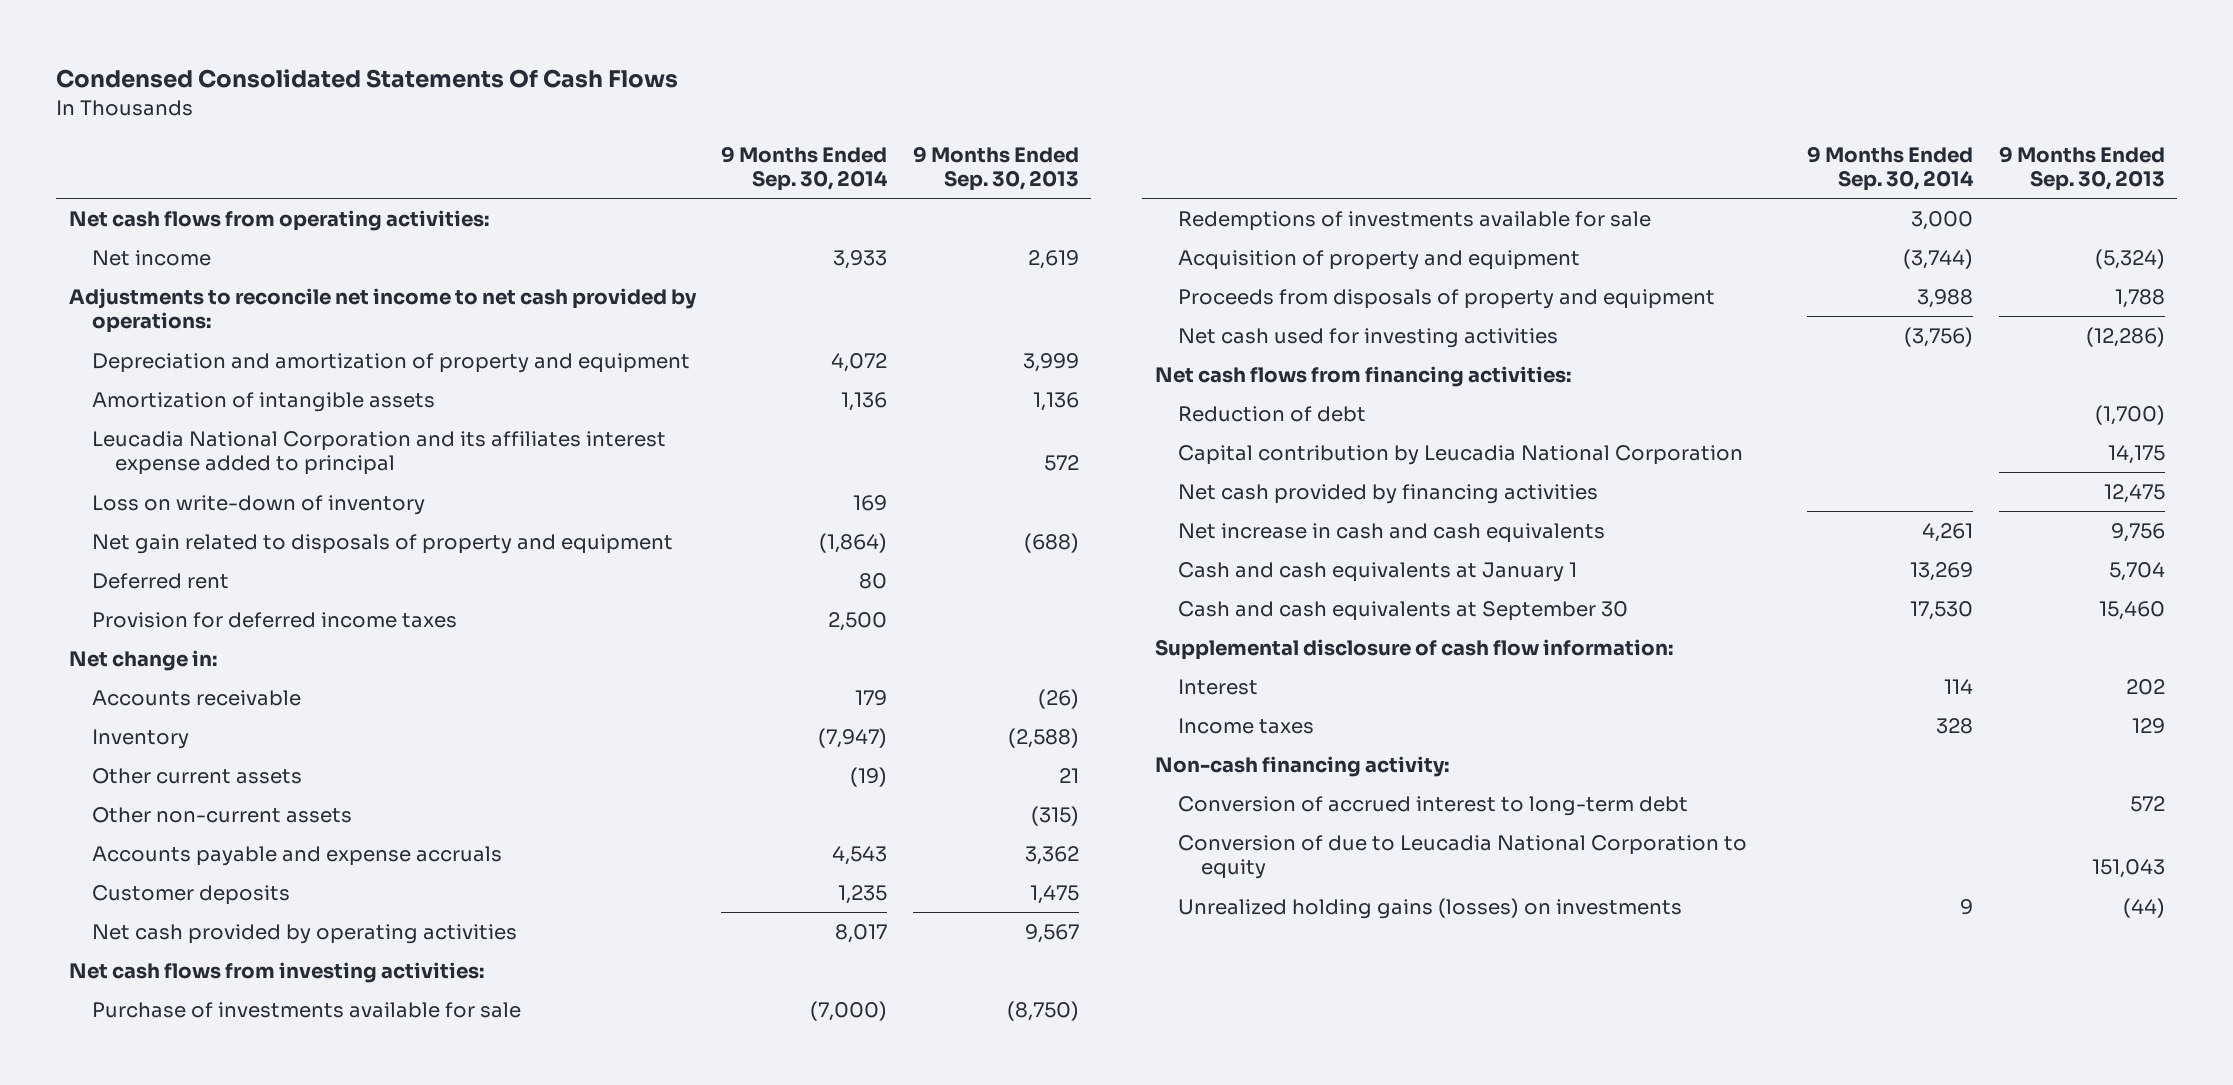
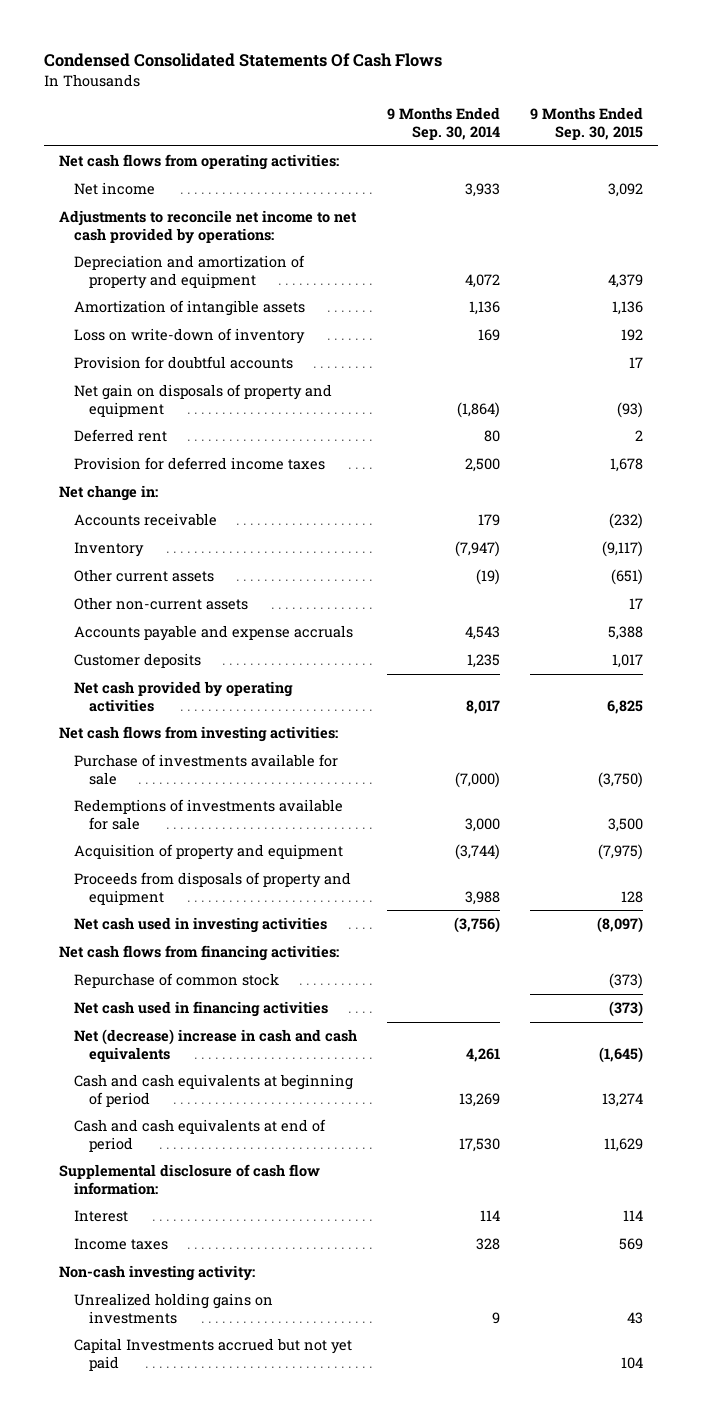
[912,145,1079,192] 9 Months Ended Sep. 30, 2013 -> none
none -> [530,107,644,140] 9 Months Ended Sep. 30, 2015
[91,430,666,476] Leucadia National Corporation and its affiliates interest expense added to principal -> none
none -> [73,356,293,370] Provision for doubtful accounts
[91,533,673,554] Net gain related to disposals of property and equipment -> [73,384,332,417] Net gain on disposals of property and equipment
[1177,327,1558,348] Net cash used for investing activities -> [73,917,327,934] Net cash used in investing activities
[1177,405,1366,422] Reduction of debt -> none
[1177,444,1743,465] Capital contribution by Leucadia National Corporation -> none
none -> [73,973,279,989] Repurchase of common stock
[1177,483,1598,504] Net cash provided by financing activities -> [73,1001,328,1018] Net cash used in financing activities
[1177,522,1605,543] Net increase in cash and cash equivalents -> [73,1029,357,1062] Net (decrease) increase in cash and cash equivalents
[1177,561,1577,582] Cash and cash equivalents at January 1 -> [73,1074,353,1107] Cash and cash equivalents at beginning of period
[1177,600,1628,621] Cash and cash equivalents at September 30 -> [73,1119,326,1152] Cash and cash equivalents at end of period
[1177,795,1688,816] Conversion of accrued interest to long-term debt -> none
[1177,834,1747,880] Conversion of due to Leucadia National Corporation to equity -> none
[1154,755,1449,777] Non-cash financing activity: -> [58,1265,255,1282] Non-cash investing activity:
[1177,897,1682,919] Unrealized holding gains (losses) on investments -> [73,1293,273,1324] Unrealized holding gains on investments
none -> [73,1338,352,1371] Capital Investments accrued but not yet paid

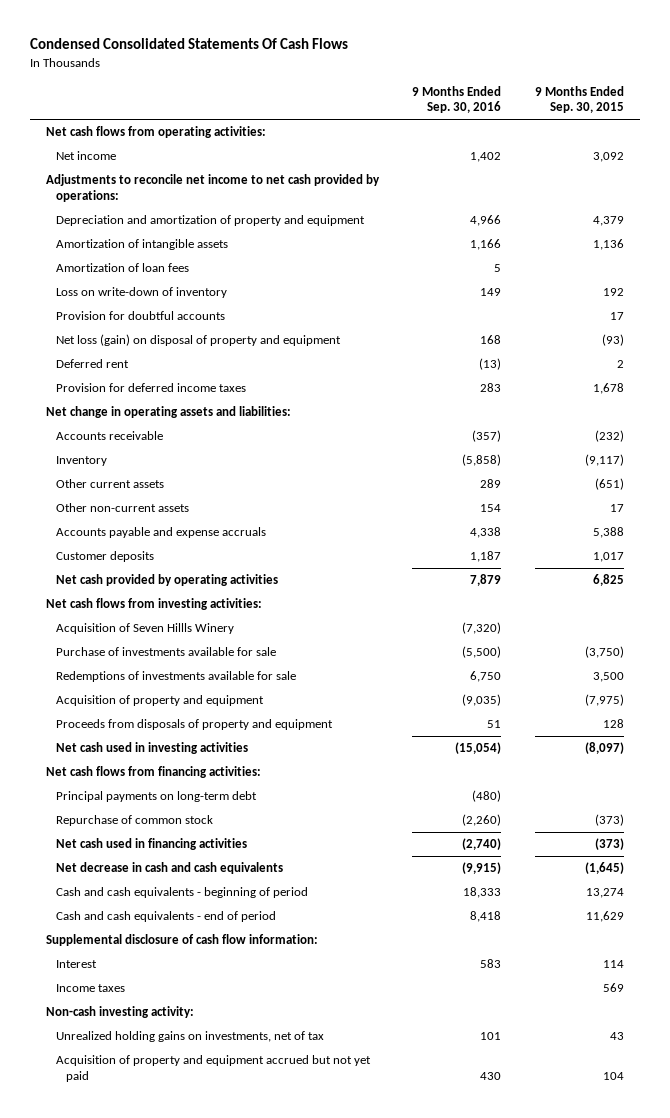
[387,107,501,140] 9 Months Ended Sep. 30, 2014 -> none
none -> [412,85,502,114] 9 Months Ended Sep. 30, 2016
none -> [56,263,190,273] Amortization of loan fees
[73,384,332,417] Net gain on disposals of property and equipment -> [56,334,342,347] Net loss (gain) on disposal of property and equipment
[58,485,158,502] Net change in: -> [46,406,292,419] Net change in operating assets and liabilities:
none -> [56,623,235,635] Acquisition of Seven Hillls Winery
none -> [56,791,258,803] Principal payments on long-term debt
[73,1029,357,1062] Net (decrease) increase in cash and cash equivalents -> [56,862,284,875] Net decrease in cash and cash equivalents
[73,1074,353,1107] Cash and cash equivalents at beginning of period -> [56,887,309,899] Cash and cash equivalents - beginning of period
[73,1119,326,1152] Cash and cash equivalents at end of period -> [56,911,277,923] Cash and cash equivalents - end of period
[73,1338,352,1371] Capital Investments accrued but not yet paid -> none
[73,1293,273,1324] Unrealized holding gains on investments -> [56,1031,325,1043] Unrealized holding gains on investments, net of tax
none -> [56,1055,372,1082] Acquisition of property and equipment accrued but not yet paid

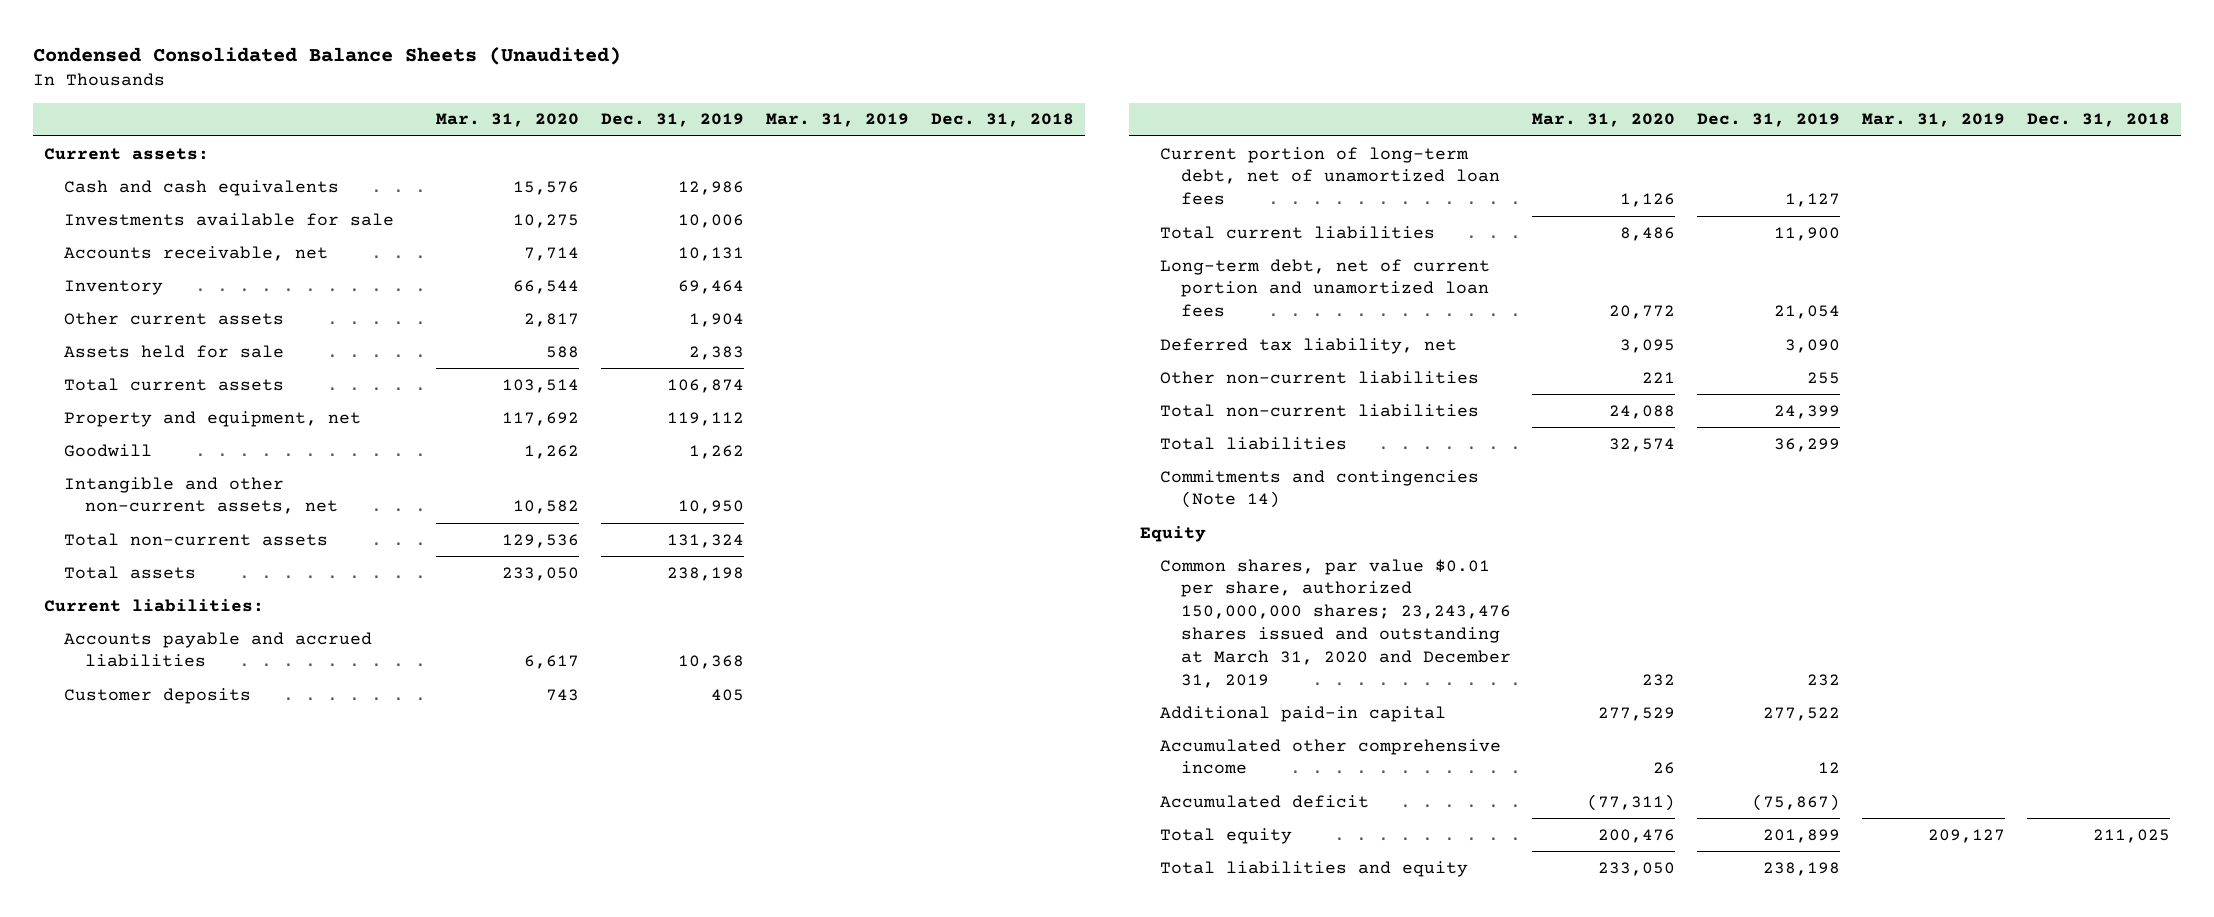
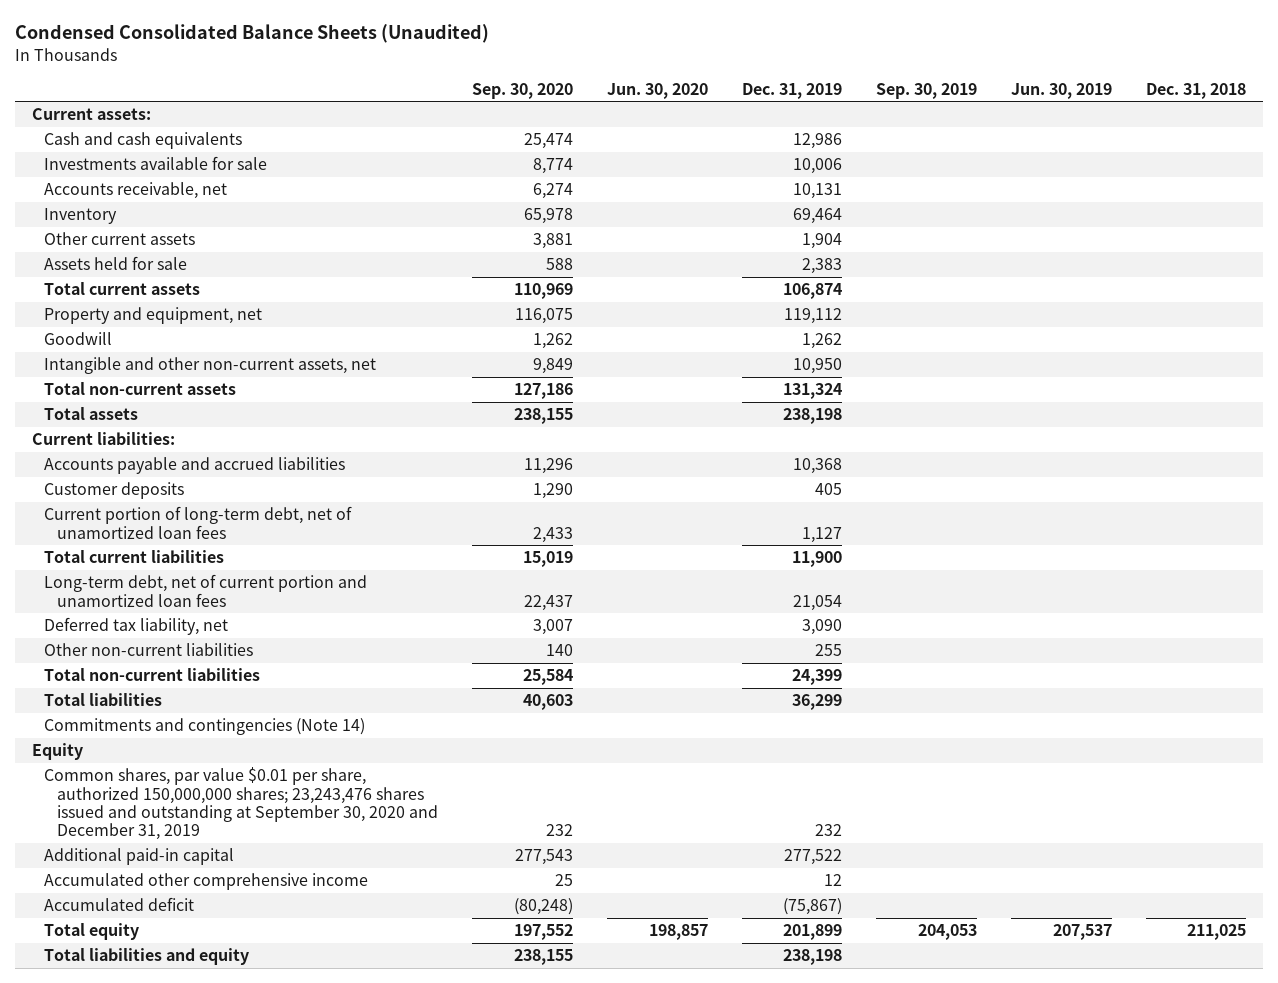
[436,113,580,128] Mar. 31, 2020 -> none
[766,113,910,128] Mar. 31, 2019 -> none
none -> [471,82,573,99] Sep. 30, 2020
none -> [606,82,708,99] Jun. 30, 2020
none -> [875,82,977,99] Sep. 30, 2019
none -> [1010,82,1112,99] Jun. 30, 2019
[1160,558,1511,688] Common shares, par value $0.01 per share, authorized 150,000,000 shares; 23,243,476 shares issued and outstanding at March 31, 2020 and December 31, 2019 -> [44,767,438,841] Common shares, par value $0.01 per share, authorized 150,000,000 shares; 23,243,476 shares issued and outstanding at September 30, 2020 and December 31, 2019

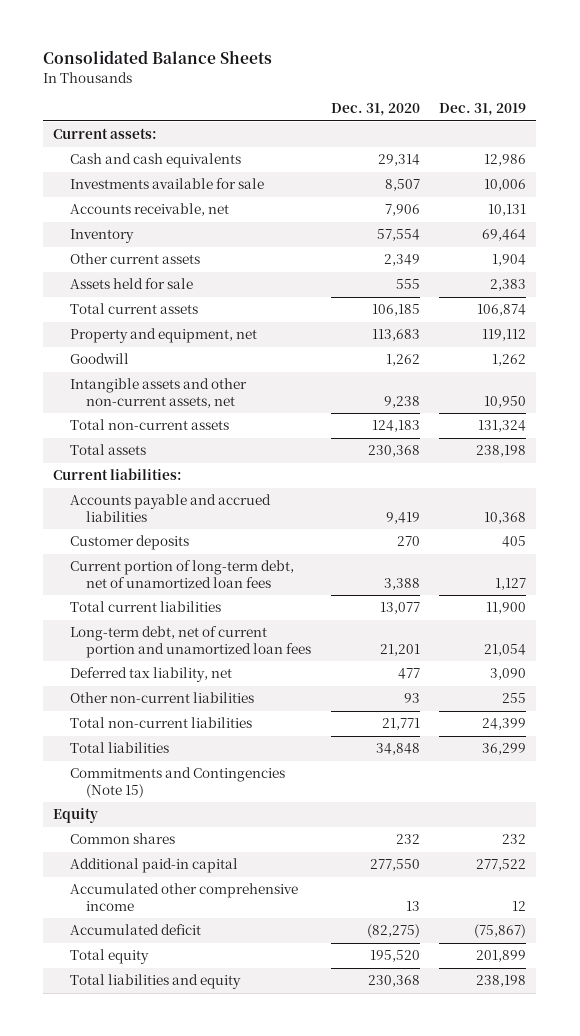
[15,24,490,44] Condensed Consolidated Balance Sheets (Unaudited) -> [43,50,273,65] Consolidated Balance Sheets
[471,82,573,99] Sep. 30, 2020 -> none
[606,82,708,99] Jun. 30, 2020 -> none
[875,82,977,99] Sep. 30, 2019 -> none
[1010,82,1112,99] Jun. 30, 2019 -> none
[1145,82,1246,99] Dec. 31, 2018 -> none
none -> [330,103,420,117] Dec. 31, 2020
[44,357,377,375] Intangible and other non-current assets, net -> [69,378,247,408] Intangible assets and other non-current assets, net
[44,718,366,736] Commitments and contingencies (Note 14) -> [69,767,285,798] Commitments and Contingencies (Note 15)
[44,767,438,841] Common shares, par value $0.01 per share, authorized 150,000,000 shares; 23,243,476 shares issued and outstanding at September 30, 2020 and December 31, 2019 -> [69,833,175,845] Common shares

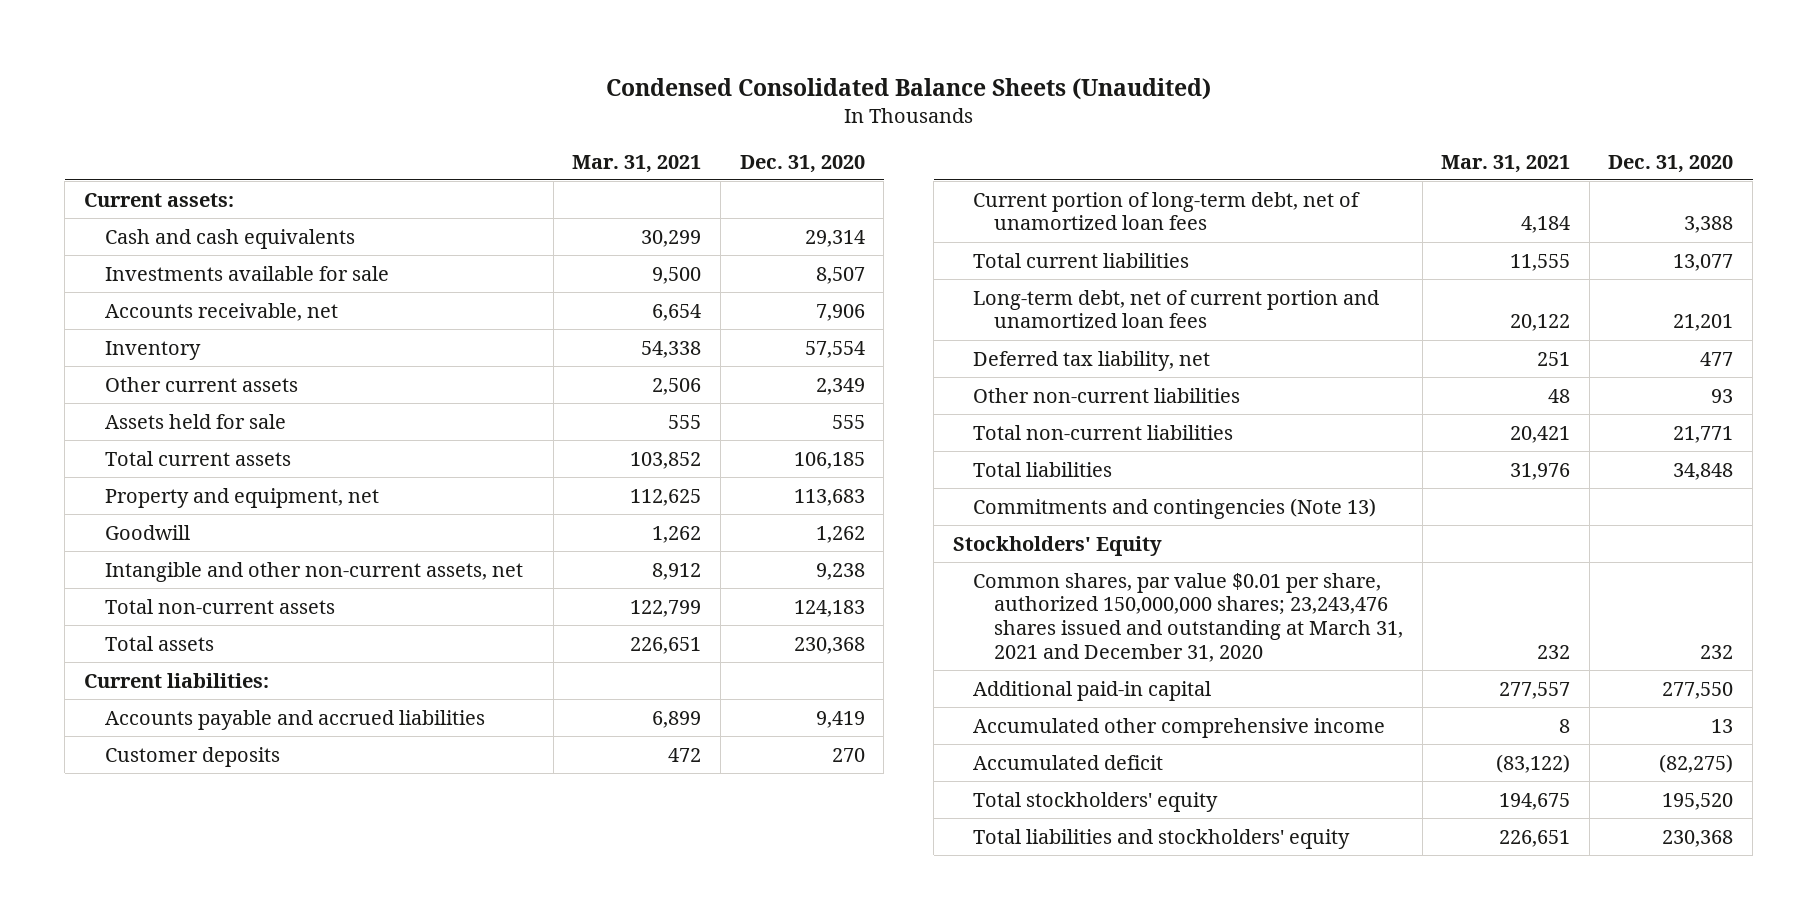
[43,50,273,65] Consolidated Balance Sheets -> [605,77,1211,100] Condensed Consolidated Balance Sheets (Unaudited)
[439,103,527,117] Dec. 31, 2019 -> none
none -> [572,154,702,173] Mar. 31, 2021
[69,378,247,408] Intangible assets and other non-current assets, net -> [104,561,523,582] Intangible and other non-current assets, net
[69,767,285,798] Commitments and Contingencies (Note 15) -> [973,497,1377,519] Commitments and contingencies (Note 13)
[53,808,99,824] Equity -> [952,535,1162,556] Stockholders' Equity
[69,833,175,845] Common shares -> [973,572,1403,663] Common shares, par value $0.01 per share, authorized 150,000,000 shares; 23,243,476 shares issued and outstanding at March 31, 2021 and December 31, 2020
[69,949,149,965] Total equity -> [973,791,1219,812] Total stockholders' equity
[69,974,241,990] Total liabilities and equity -> [973,828,1351,849] Total liabilities and stockholders' equity

